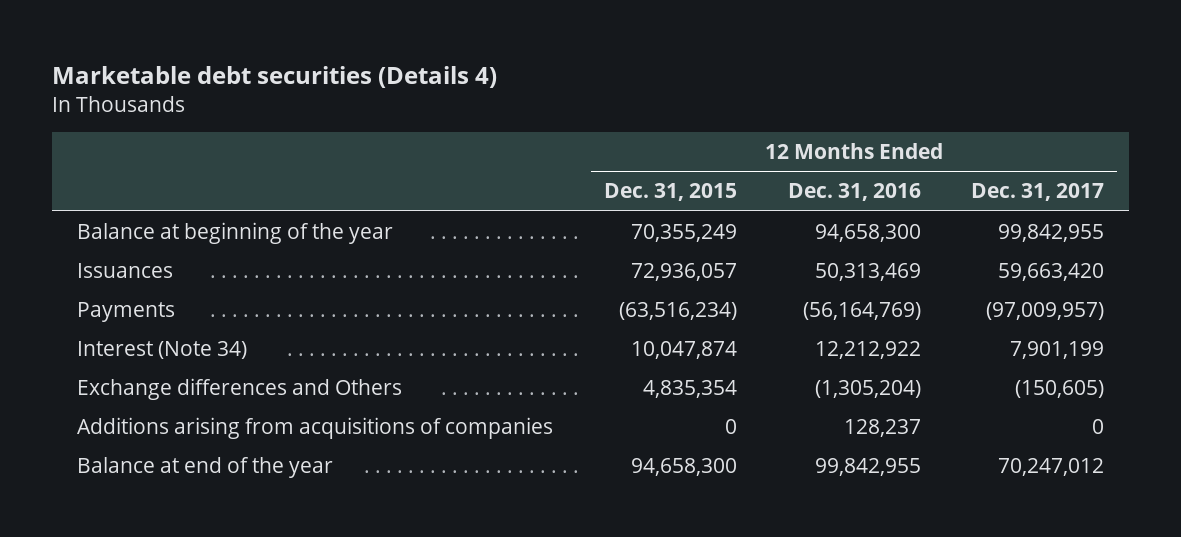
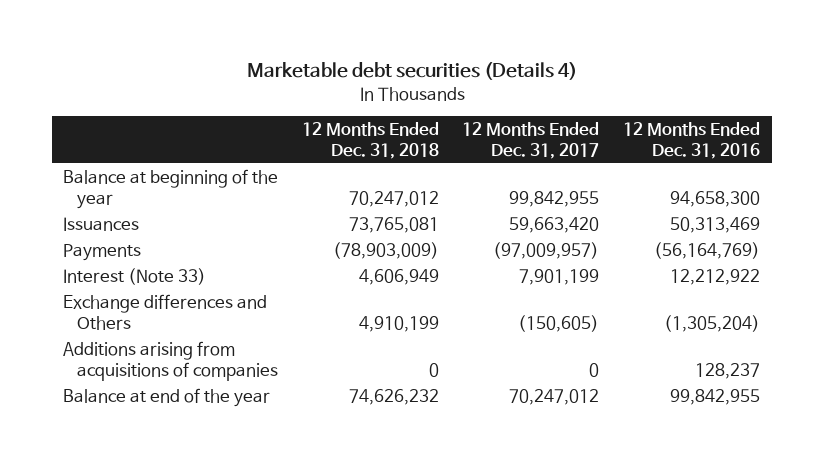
[603,183,737,202] Dec. 31, 2015 -> none
none -> [301,122,439,159] 12 Months Ended Dec. 31, 2018
[77,340,248,359] Interest (Note 34) -> [63,268,207,286] Interest (Note 33)

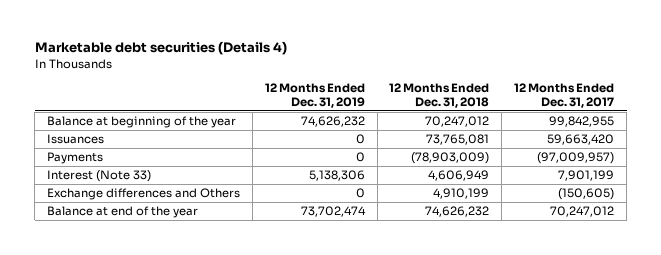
[622,122,760,159] 12 Months Ended Dec. 31, 2016 -> none
none -> [264,82,365,108] 12 Months Ended Dec. 31, 2019
[63,341,278,381] Additions arising from acquisitions of companies -> none

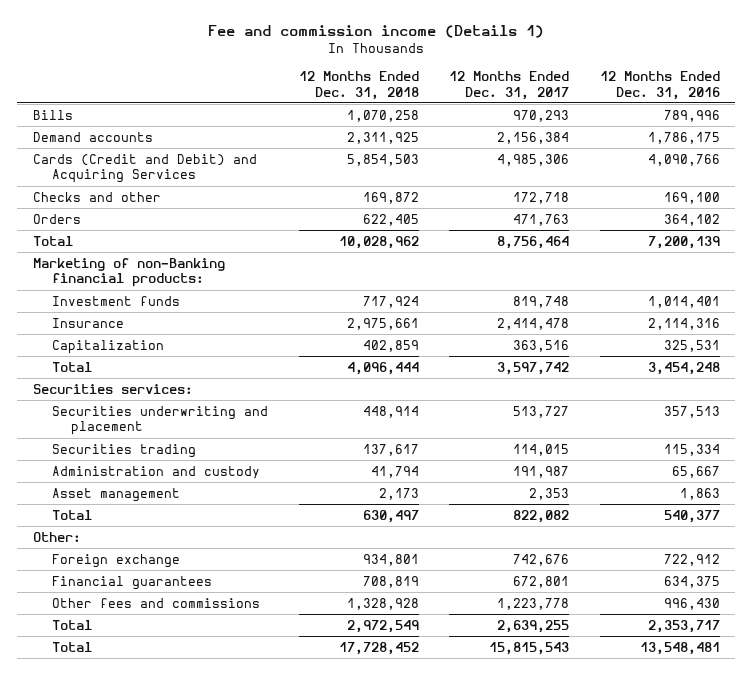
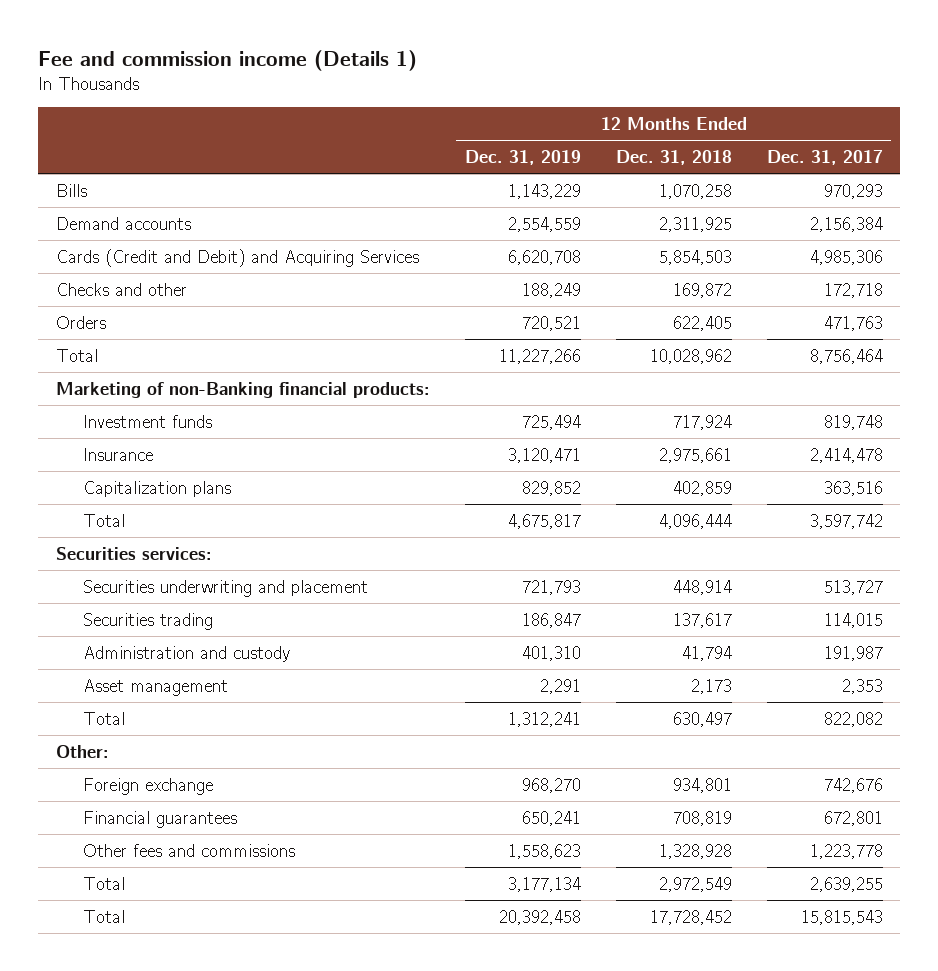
[600,71,721,100] 12 Months Ended Dec. 31, 2016 -> none
none -> [464,149,581,165] Dec. 31, 2019
[51,339,164,354] Capitalization -> [82,480,231,497] Capitalization plans

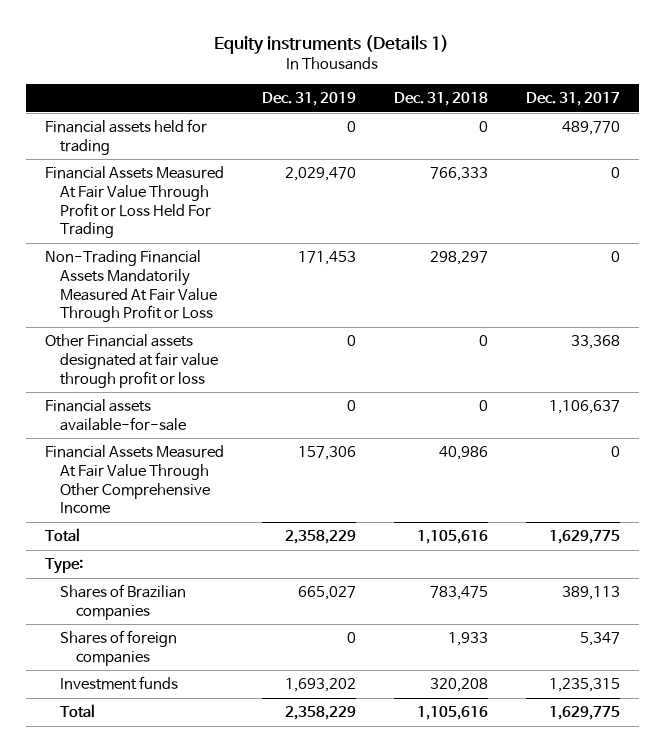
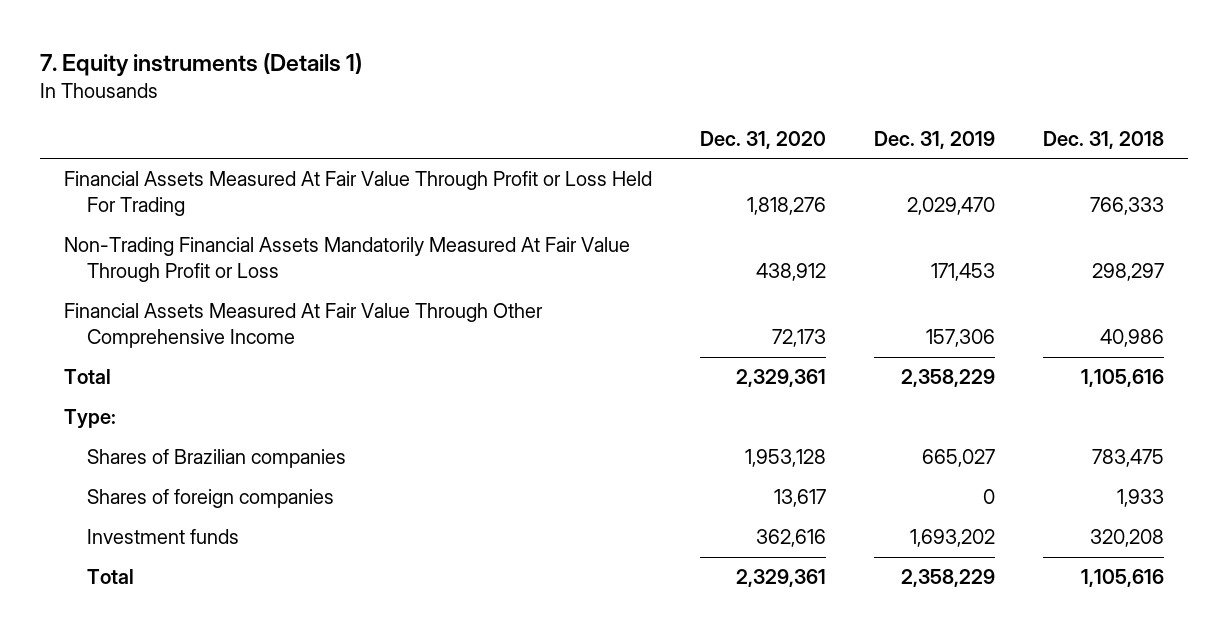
[214,34,450,54] Equity instruments (Details 1) -> [39,53,362,77] 7. Equity instruments (Details 1)
[526,92,621,107] Dec. 31, 2017 -> none
none -> [699,130,826,149] Dec. 31, 2020
[44,119,207,155] Financial assets held for trading -> none
[44,334,219,388] Other Financial assets designated at fair value through profit or loss -> none
[44,399,187,431] Financial assets available-for-sale -> none

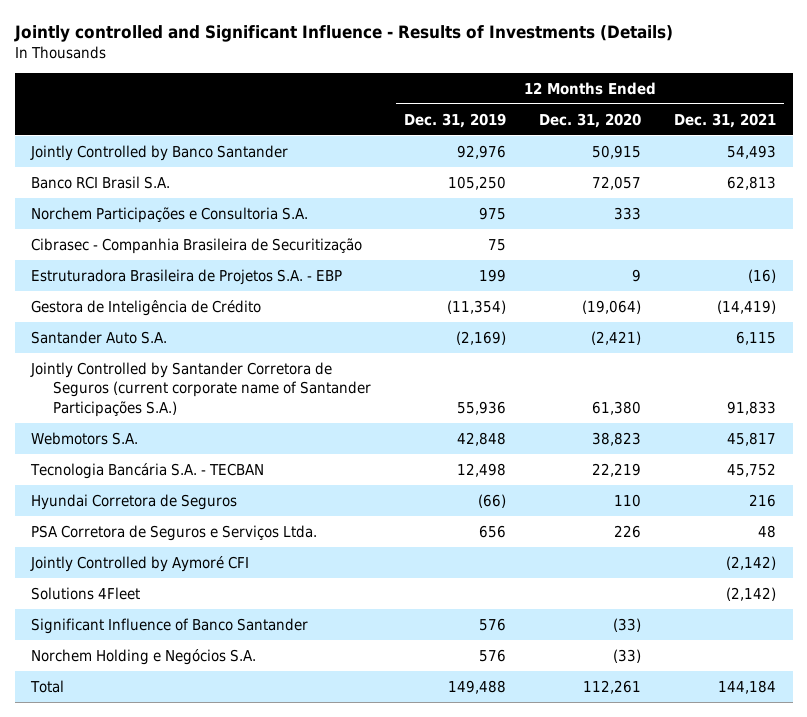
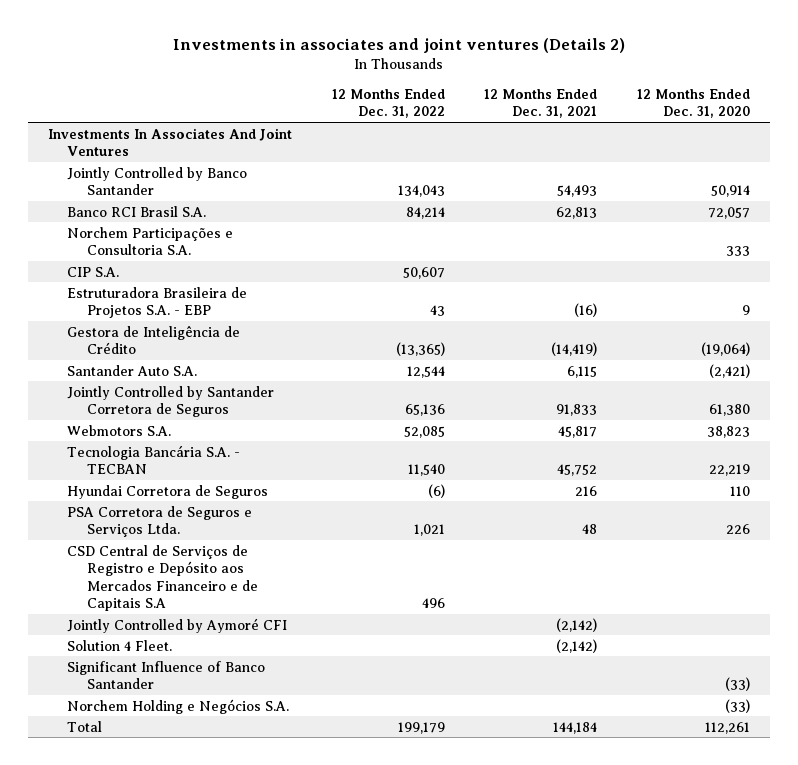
[13,24,673,42] Jointly controlled and Significant Influence - Results of Investments (Details) -> [172,37,625,53] Investments in associates and joint ventures (Details 2)
[404,112,507,128] Dec. 31, 2019 -> none
none -> [331,89,445,119] 12 Months Ended Dec. 31, 2022
none -> [47,127,292,157] Investments In Associates And Joint Ventures
[592,144,642,159] 50,915 -> [711,185,751,198] 50,914
[31,237,363,254] Cibrasec - Companhia Brasileira de Securitização -> none
none -> [67,266,120,277] CIP S.A.
[30,361,371,417] Jointly Controlled by Santander Corretora de Seguros (current corporate name of Santander Participações S.A.) -> [67,385,275,418] Jointly Controlled by Santander Corretora de Seguros
none -> [67,544,258,611] CSD Central de Serviços de Registro e Depósito aos Mercados Financeiro e de Capitais S.A
[31,586,141,600] Solutions 4Fleet -> [67,639,173,651] Solution 4 Fleet.

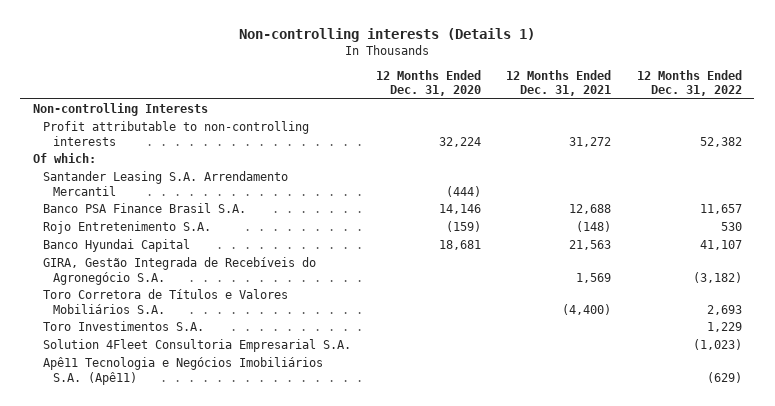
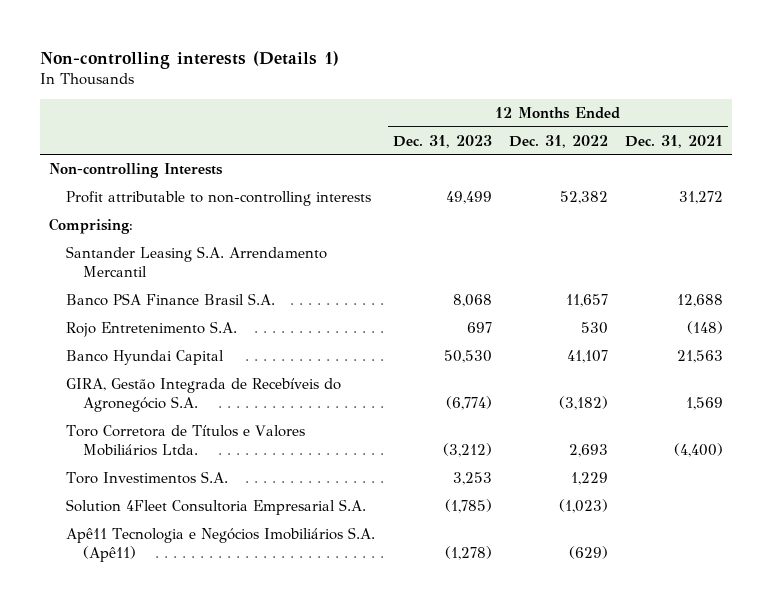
[376,69,482,97] 12 Months Ended Dec. 31, 2020 -> none
none -> [392,134,492,148] Dec. 31, 2023
[33,153,97,164] Of which: -> none
none -> [48,218,133,235] Comprising:
[42,289,288,314] Toro Corretora de Títulos e Valores Mobiliários S.A. -> [66,425,306,456] Toro Corretora de Títulos e Valores Mobiliários Ltda.

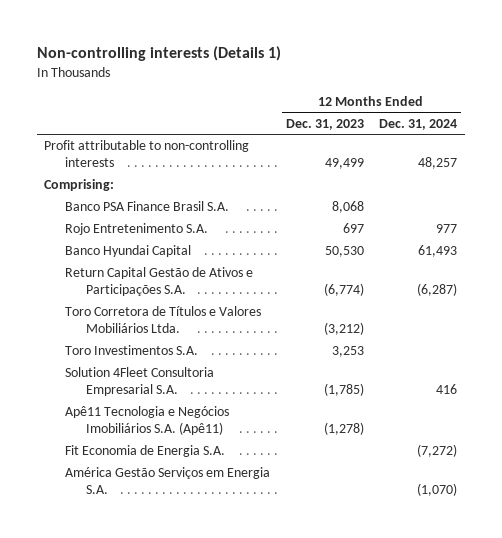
[508,134,608,148] Dec. 31, 2022 -> none
[625,134,724,148] Dec. 31, 2021 -> none
none -> [379,118,458,130] Dec. 31, 2024
[48,163,223,179] Non-controlling Interests -> none
[66,246,328,277] Santander Leasing S.A. Arrendamento Mercantil -> none
[66,378,342,412] GIRA, Gestão Integrada de Recebíveis do Agronegócio S.A. -> [65,267,254,297] Return Capital Gestão de Ativos e Participações S.A.
none -> [65,445,226,458] Fit Economia de Energia S.A.
none -> [65,467,271,495] América Gestão Serviços em Energia S.A.

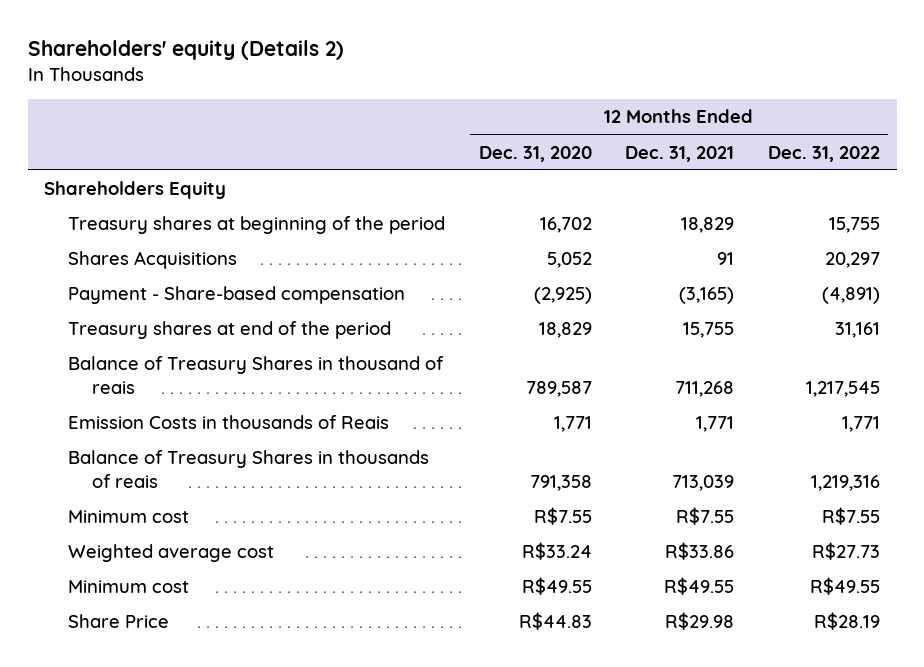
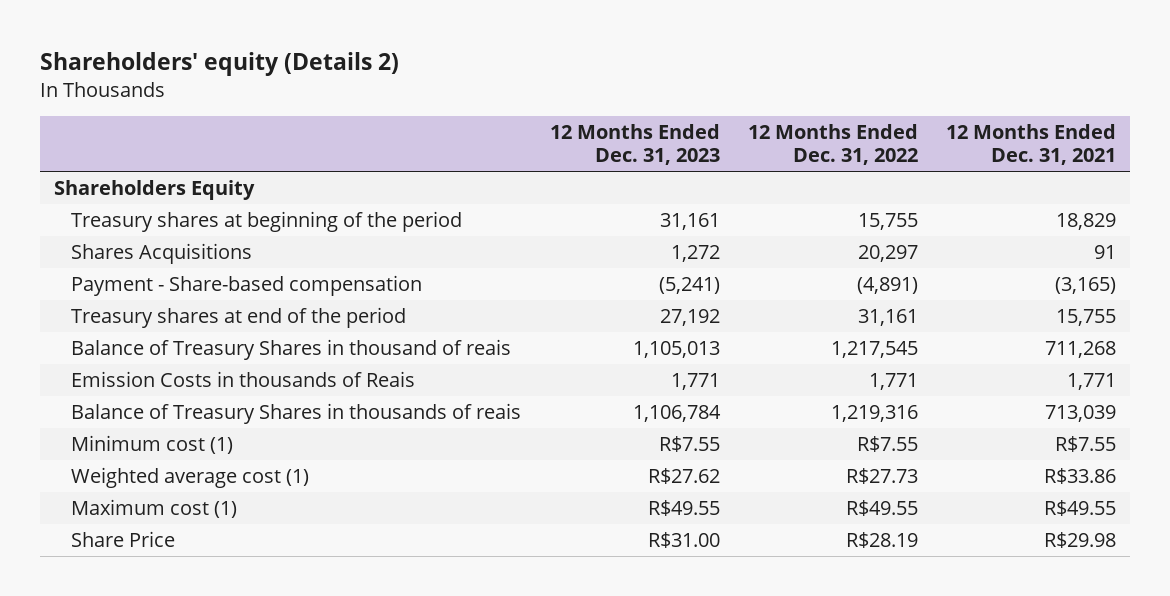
[478,145,592,162] Dec. 31, 2020 -> none
none -> [549,124,720,166] 12 Months Ended Dec. 31, 2023
[67,510,189,524] Minimum cost -> [71,434,234,454] Minimum cost (1)
[67,544,274,563] Weighted average cost -> [71,466,310,488] Weighted average cost (1)
[67,580,189,594] Minimum cost -> [71,498,238,518] Maximum cost (1)

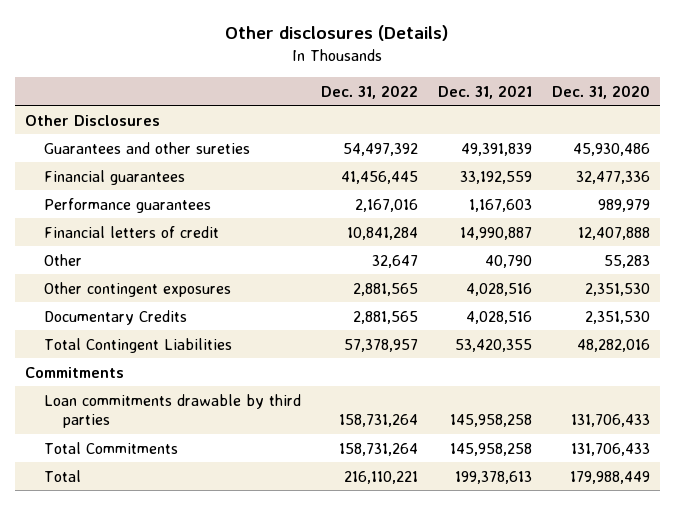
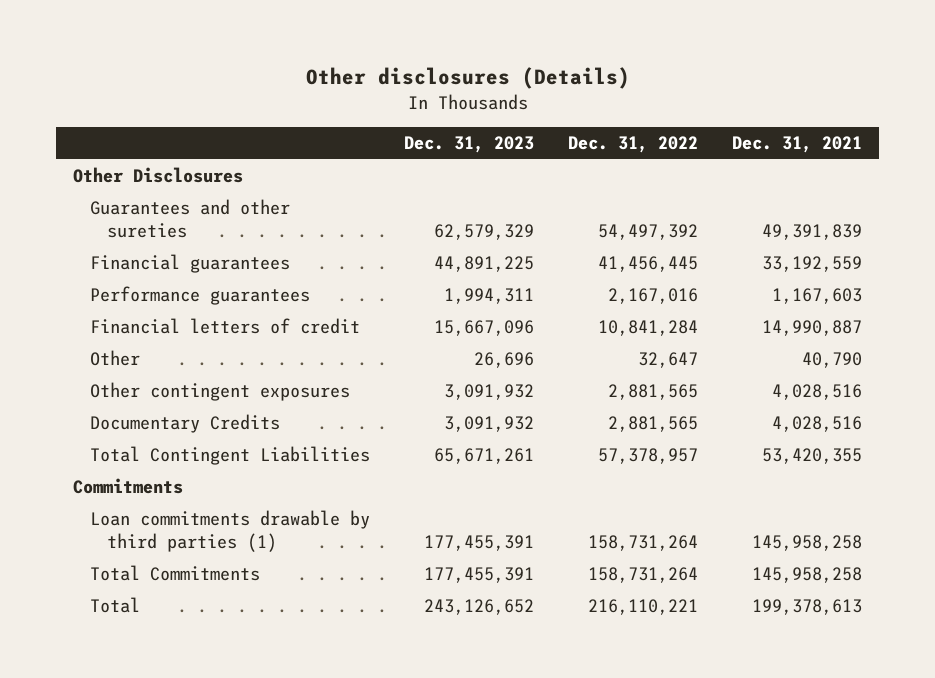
[552,84,651,99] Dec. 31, 2020 -> none
none -> [403,136,534,154] Dec. 31, 2023
[43,393,301,429] Loan commitments drawable by third parties -> [90,510,371,552] Loan commitments drawable by third parties (1)

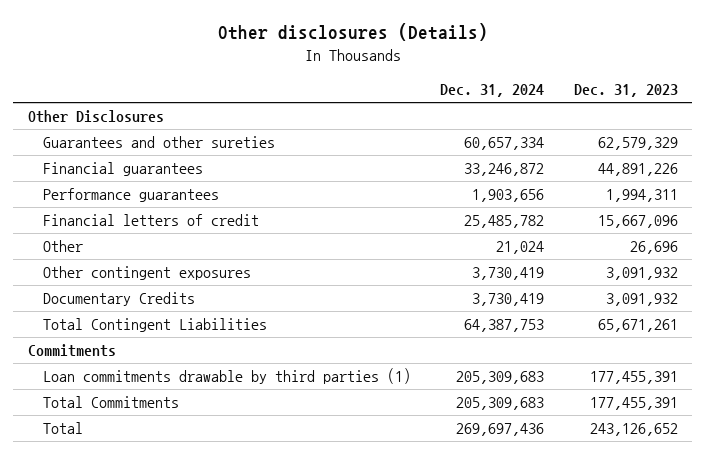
[567,136,698,154] Dec. 31, 2022 -> none
[731,136,862,154] Dec. 31, 2021 -> none
none -> [440,84,545,98] Dec. 31, 2024
[433,256,534,273] 44,891,225 -> [597,163,678,177] 44,891,226

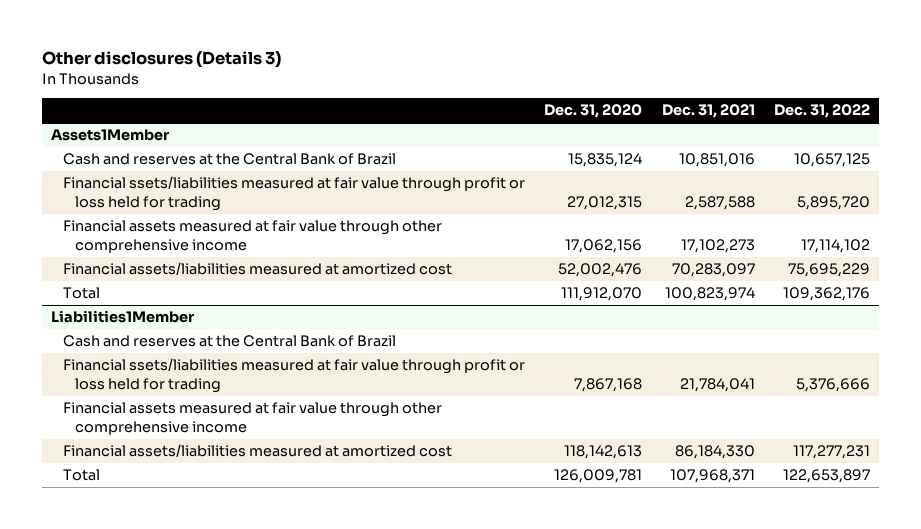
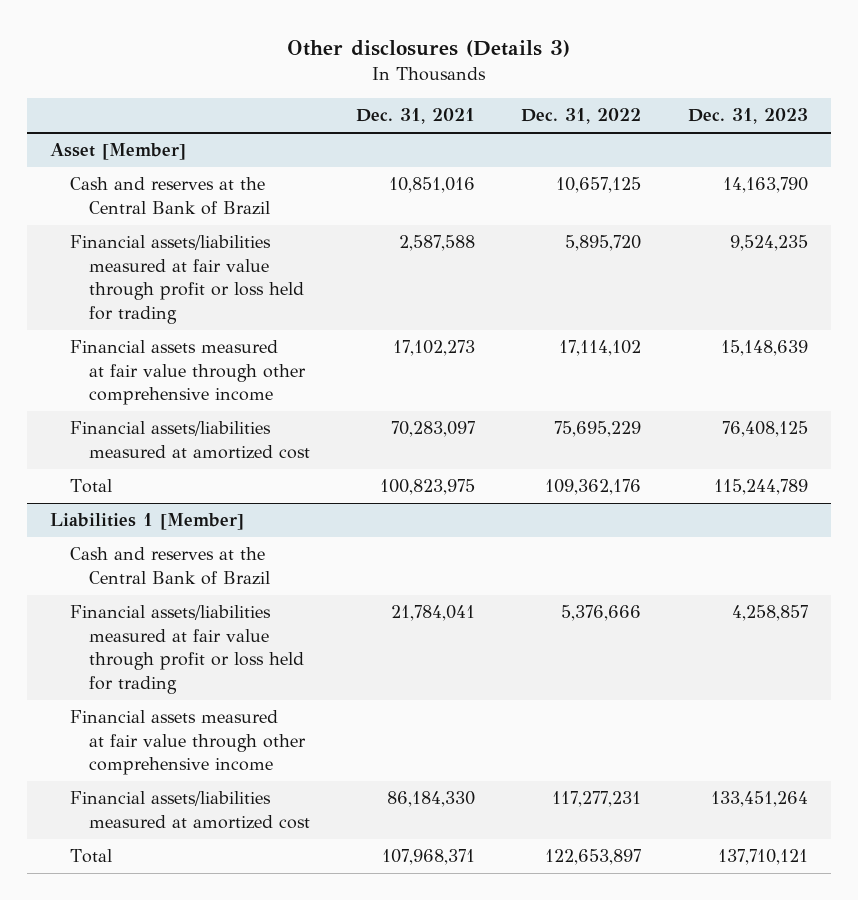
[544,104,643,119] Dec. 31, 2020 -> none
none -> [687,108,808,125] Dec. 31, 2023
[51,129,170,142] Assets1Member -> none
none -> [50,143,187,161] Asset [Member]
[63,176,526,212] Financial ssets/liabilities measured at fair value through profit or loss held for trading -> [69,235,304,324] Financial assets/liabilities measured at fair value through profit or loss held for trading
[664,287,755,302] 100,823,974 -> [380,479,476,496] 100,823,975
[51,310,195,324] Liabilities1Member -> [50,513,245,531] Liabilities 1 [Member]
[63,358,526,394] Financial ssets/liabilities measured at fair value through profit or loss held for trading -> [69,605,304,694] Financial assets/liabilities measured at fair value through profit or loss held for trading

